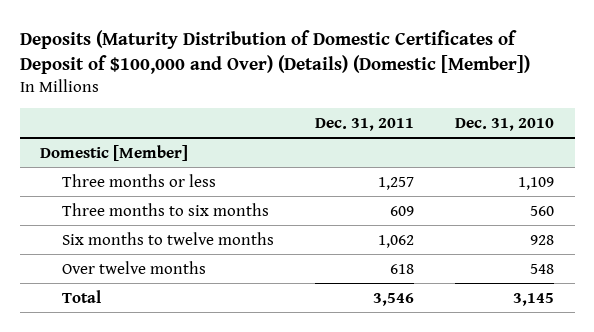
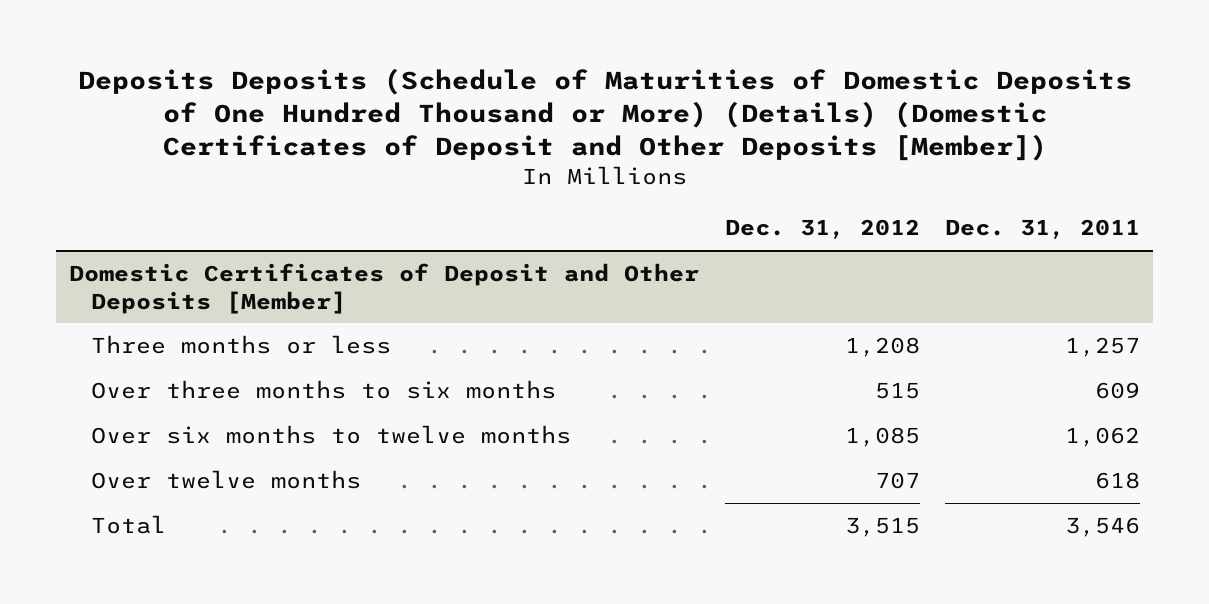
[19,29,530,75] Deposits (Maturity Distribution of Domestic Certificates of Deposit of $100,000 and Over) (Details) (Domestic [Member]) -> [77,68,1132,162] Deposits Deposits (Schedule of Maturities of Domestic Deposits of One Hundred Thousand or More) (Details) (Domestic Certificates of Deposit and Other Deposits [Member])
[455,117,555,131] Dec. 31, 2010 -> none
none -> [724,219,920,240] Dec. 31, 2012
[40,144,189,161] Domestic [Member] -> none
none -> [68,262,699,314] Domestic Certificates of Deposit and Other Deposits [Member]
[61,202,269,216] Three months to six months -> [91,379,557,399] Over three months to six months
[61,231,274,245] Six months to twelve months -> [91,424,572,444] Over six months to twelve months

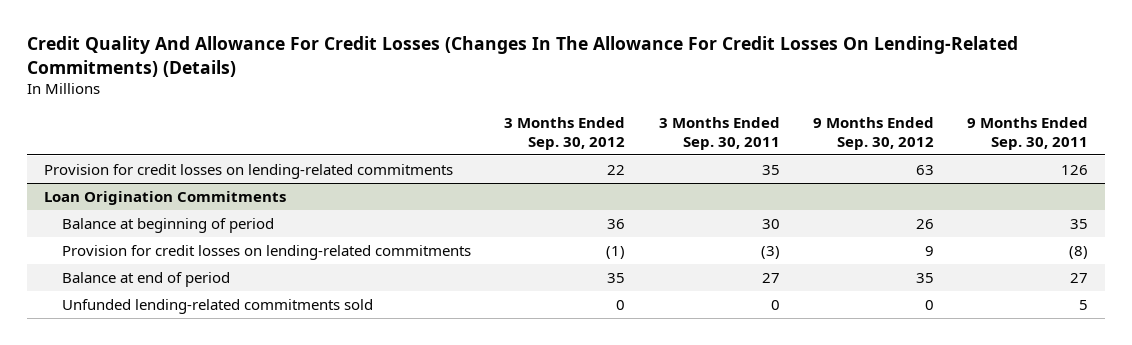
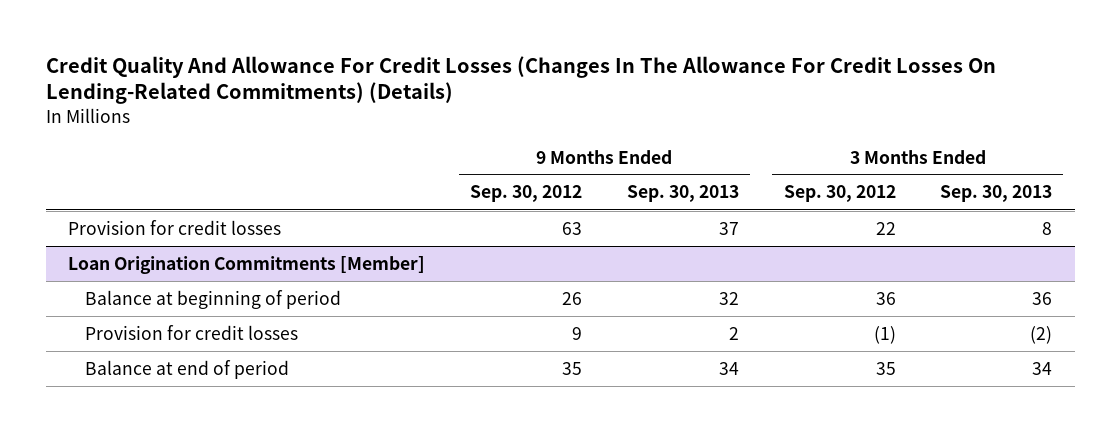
[658,117,780,150] 3 Months Ended Sep. 30, 2011 -> none
[967,117,1089,150] 9 Months Ended Sep. 30, 2011 -> none
none -> [626,185,739,203] Sep. 30, 2013
none -> [940,185,1053,203] Sep. 30, 2013
[43,164,453,180] Provision for credit losses on lending-related commitments -> [68,219,282,235] Provision for credit losses
[43,191,286,206] Loan Origination Commitments -> [68,255,426,274] Loan Origination Commitments [Member]
[61,245,471,261] Provision for credit losses on lending-related commitments -> [84,324,298,340] Provision for credit losses
[61,299,373,315] Unfunded lending-related commitments sold -> none

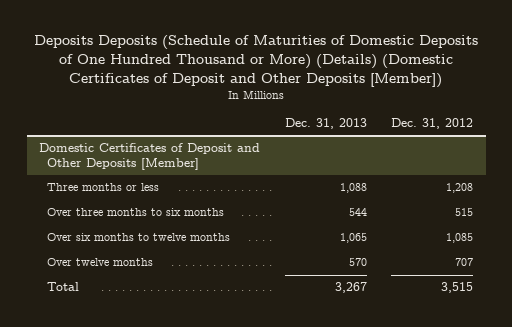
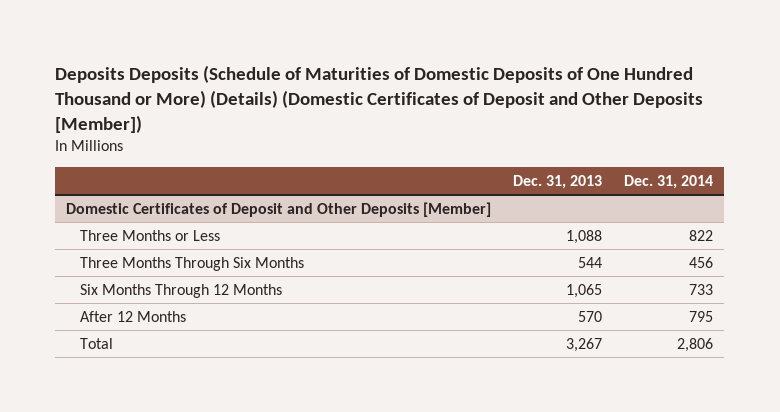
[391,118,474,130] Dec. 31, 2012 -> none
none -> [624,175,714,190] Dec. 31, 2014
[47,183,160,192] Three months or less -> [79,229,220,241] Three Months or Less
[47,208,225,217] Over three months to six months -> [79,256,304,271] Three Months Through Six Months
[47,233,231,242] Over six months to twelve months -> [79,283,282,298] Six Months Through 12 Months
[47,258,154,267] Over twelve months -> [79,310,186,322] After 12 Months

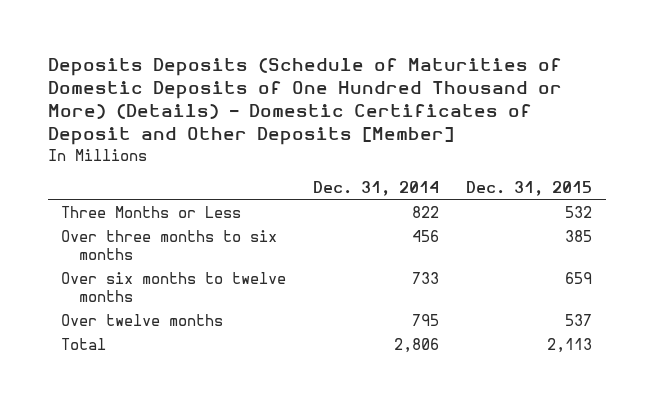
[55,65,704,133] Deposits Deposits (Schedule of Maturities of Domestic Deposits of One Hundred Thousand or More) (Details) (Domestic Certificates of Deposit and Other Deposits [Member]) -> [47,57,562,146] Deposits Deposits (Schedule of Maturities of Domestic Deposits of One Hundred Thousand or More) (Details) - Domestic Certificates of Deposit and Other Deposits [Member]
[513,175,603,190] Dec. 31, 2013 -> none
none -> [466,181,593,197] Dec. 31, 2015
[66,201,492,217] Domestic Certificates of Deposit and Other Deposits [Member] -> none
[79,256,304,271] Three Months Through Six Months -> [61,229,278,261] Over three months to six months
[79,283,282,298] Six Months Through 12 Months -> [61,271,287,303] Over six months to twelve months
[79,310,186,322] After 12 Months -> [61,313,224,326] Over twelve months

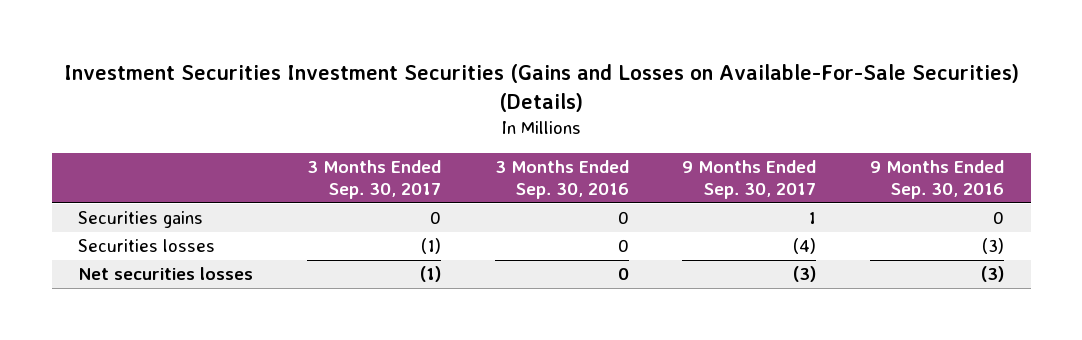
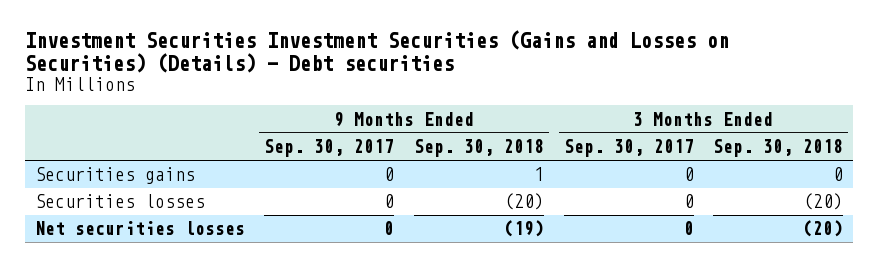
[64,64,1020,113] Investment Securities Investment Securities (Gains and Losses on Available-For-Sale Securities) (Details) -> [24,29,729,73] Investment Securities Investment Securities (Gains and Losses on Securities) (Details) - Debt securities
[494,160,629,200] 3 Months Ended Sep. 30, 2016 -> none
[870,160,1005,200] 9 Months Ended Sep. 30, 2016 -> none
none -> [413,139,544,158] Sep. 30, 2018
none -> [713,139,844,158] Sep. 30, 2018
[808,212,817,225] 1 -> [384,167,395,182] 0
[421,238,442,255] (1) -> [683,194,694,209] 0
[793,238,817,255] (4) -> [384,194,395,209] 0
[420,266,442,283] (1) -> [683,221,694,236] 0
[793,266,817,283] (3) -> [384,221,395,236] 0

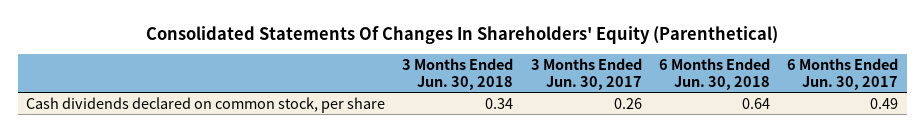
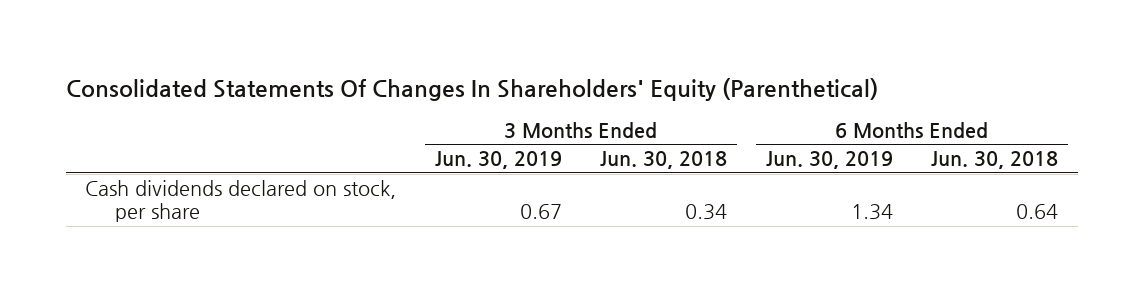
[530,57,642,90] 3 Months Ended Jun. 30, 2017 -> none
[787,57,899,90] 6 Months Ended Jun. 30, 2017 -> none
none -> [434,151,562,170] Jun. 30, 2019
none -> [765,151,893,170] Jun. 30, 2019
[26,96,386,113] Cash dividends declared on common stock, per share -> [84,180,396,223] Cash dividends declared on stock, per share

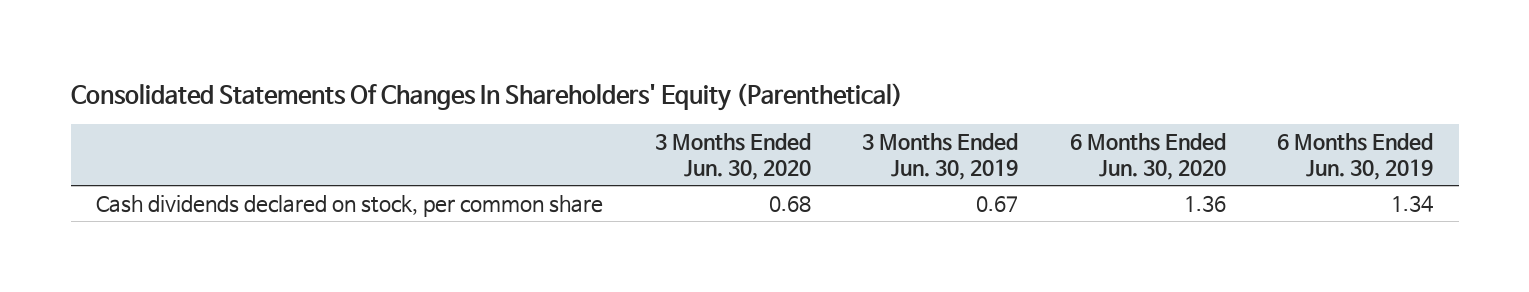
[600,151,728,170] Jun. 30, 2018 -> none
[931,151,1059,170] Jun. 30, 2018 -> none
none -> [654,132,811,181] 3 Months Ended Jun. 30, 2020
none -> [1069,132,1226,181] 6 Months Ended Jun. 30, 2020
[84,180,396,223] Cash dividends declared on stock, per share -> [96,195,604,218] Cash dividends declared on stock, per common share

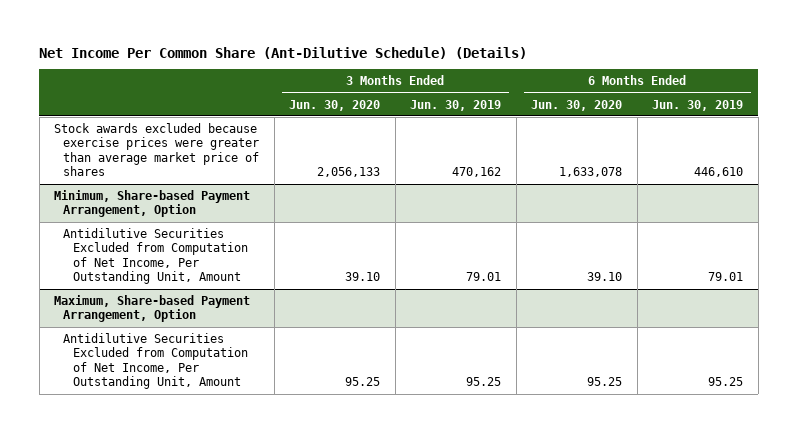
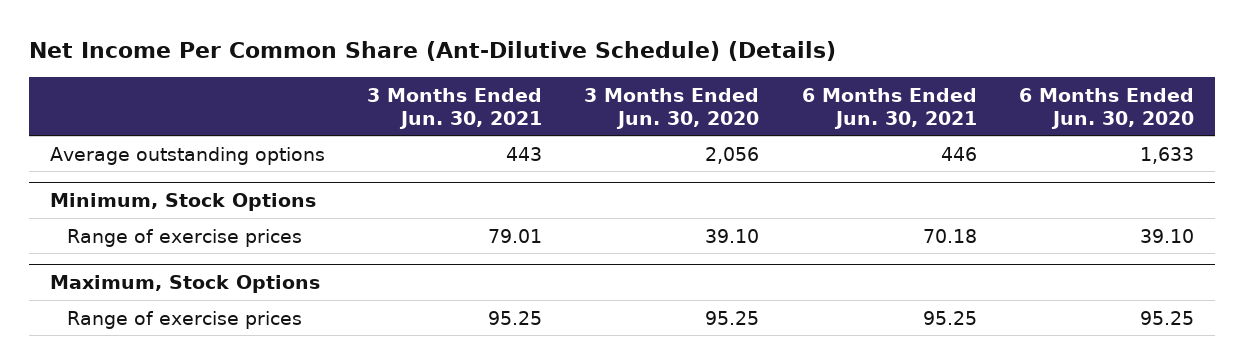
[410,99,502,111] Jun. 30, 2019 -> none
[652,99,744,111] Jun. 30, 2019 -> none
none -> [367,87,543,129] 3 Months Ended Jun. 30, 2021
none -> [801,87,977,129] 6 Months Ended Jun. 30, 2021
[54,122,260,177] Stock awards excluded because exercise prices were greater than average market price of shares -> none
[54,189,251,218] Minimum, Share-based Payment Arrangement, Option -> none
[54,294,251,323] Maximum, Share-based Payment Arrangement, Option -> none
none -> [49,146,325,165] Average outstanding options
none -> [49,192,316,211] Minimum, Stock Options
[63,227,248,285] Antidilutive Securities Excluded from Computation of Net Income, Per Outstanding Unit, Amount -> [66,228,302,247] Range of exercise prices
none -> [49,274,320,293] Maximum, Stock Options
[63,332,248,390] Antidilutive Securities Excluded from Computation of Net Income, Per Outstanding Unit, Amount -> [66,310,302,329] Range of exercise prices

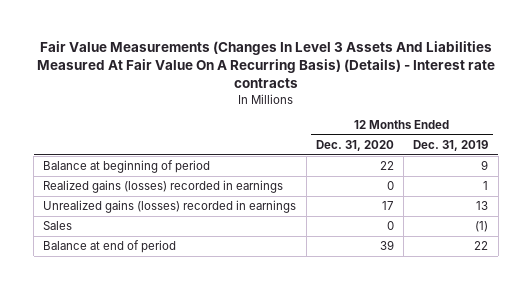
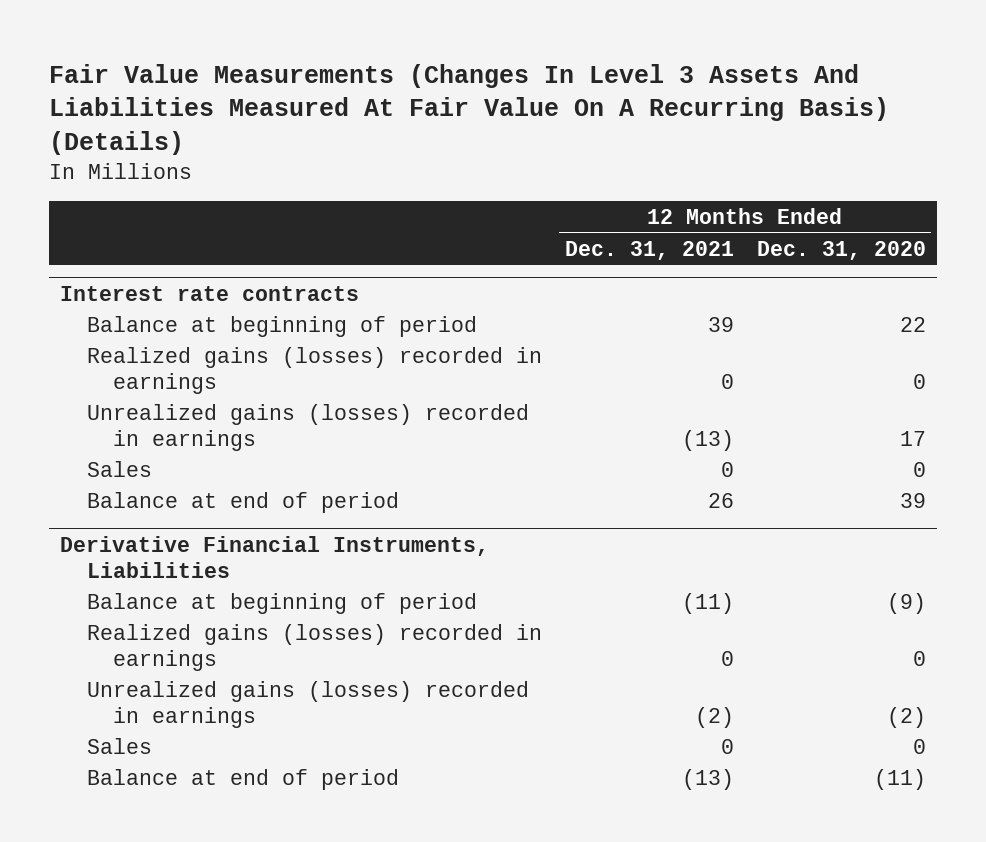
[36,40,495,88] Fair Value Measurements (Changes In Level 3 Assets And Liabilities Measured At Fair Value On A Recurring Basis) (Details) - Interest rate contracts -> [48,63,889,156] Fair Value Measurements (Changes In Level 3 Assets And Liabilities Measured At Fair Value On A Recurring Basis) (Details)
[413,139,489,151] Dec. 31, 2019 -> none
none -> [564,240,734,260] Dec. 31, 2021
none -> [60,285,360,301] Interest rate contracts
none -> [60,535,490,578] Derivative Financial Instruments, Liabilities
none -> [86,592,477,614] Balance at beginning of period
none -> [86,623,542,671] Realized gains (losses) recorded in earnings
none -> [86,680,529,728] Unrealized gains (losses) recorded in earnings
none -> [86,737,152,754] Sales
none -> [86,768,399,790] Balance at end of period

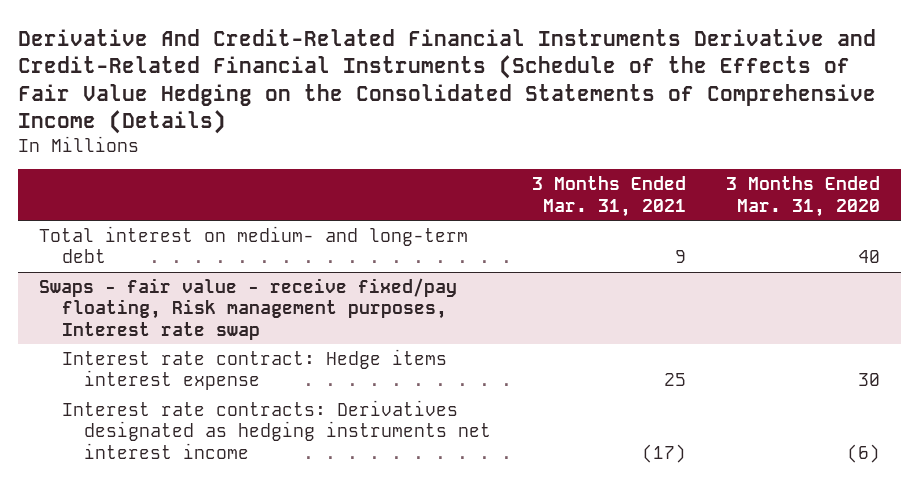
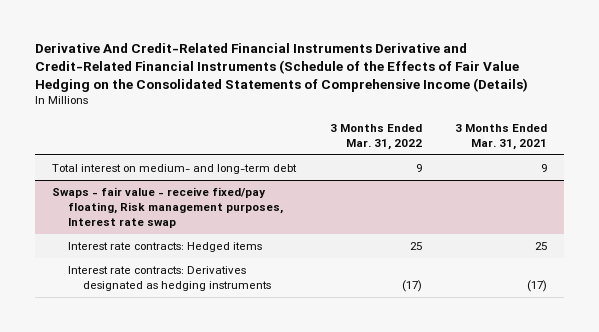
[726,176,881,217] 3 Months Ended Mar. 31, 2020 -> none
none -> [329,123,422,150] 3 Months Ended Mar. 31, 2022
[61,349,447,391] Interest rate contract: Hedge items interest expense -> [67,242,262,253] Interest rate contracts: Hedged items
[61,400,492,459] Interest rate contracts: Derivatives designated as hedging instruments net interest income -> [67,266,272,291] Interest rate contracts: Derivatives designated as hedging instruments

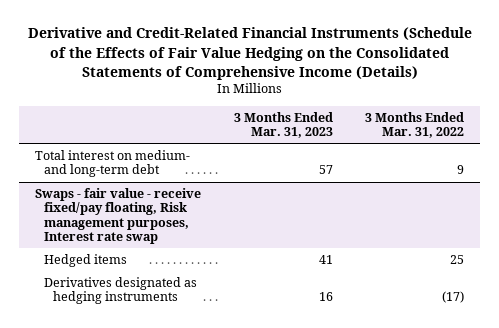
[34,42,528,92] Derivative And Credit-Related Financial Instruments Derivative and Credit-Related Financial Instruments (Schedule of the Effects of Fair Value Hedging on the Consolidated Statements of Comprehensive Income (Details) -> [27,27,472,80] Derivative and Credit-Related Financial Instruments (Schedule of the Effects of Fair Value Hedging on the Consolidated Statements of Comprehensive Income (Details)
[455,123,548,150] 3 Months Ended Mar. 31, 2021 -> none
none -> [233,111,333,138] 3 Months Ended Mar. 31, 2023
[67,242,262,253] Interest rate contracts: Hedged items -> [44,254,128,268] Hedged items
[67,266,272,291] Interest rate contracts: Derivatives designated as hedging instruments -> [44,277,198,305] Derivatives designated as hedging instruments

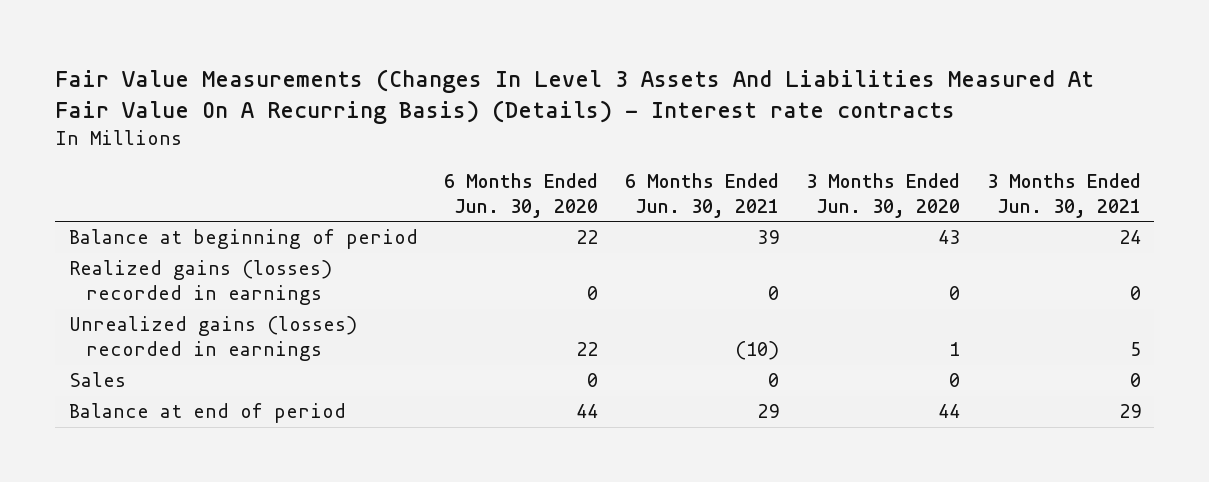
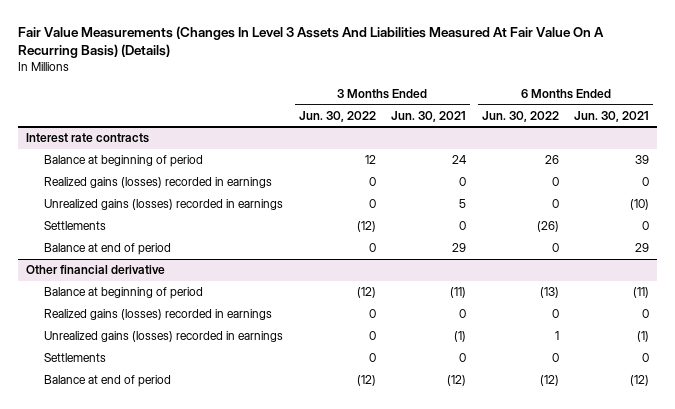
[55,68,1095,124] Fair Value Measurements (Changes In Level 3 Assets And Liabilities Measured At Fair Value On A Recurring Basis) (Details) - Interest rate contracts -> [18,25,605,59] Fair Value Measurements (Changes In Level 3 Assets And Liabilities Measured At Fair Value On A Recurring Basis) (Details)
[444,172,599,218] 6 Months Ended Jun. 30, 2020 -> none
[805,172,960,218] 3 Months Ended Jun. 30, 2020 -> none
none -> [298,110,376,122] Jun. 30, 2022
none -> [481,110,559,122] Jun. 30, 2022
none -> [25,133,149,144] Interest rate contracts
[68,372,126,388] Sales -> [44,221,107,231] Settlements
none -> [25,265,165,275] Other financial derivative
none -> [44,287,204,300] Balance at beginning of period
none -> [44,309,273,321] Realized gains (losses) recorded in earnings
none -> [44,331,284,343] Unrealized gains (losses) recorded in earnings
none -> [44,353,107,363] Settlements
none -> [44,375,172,388] Balance at end of period

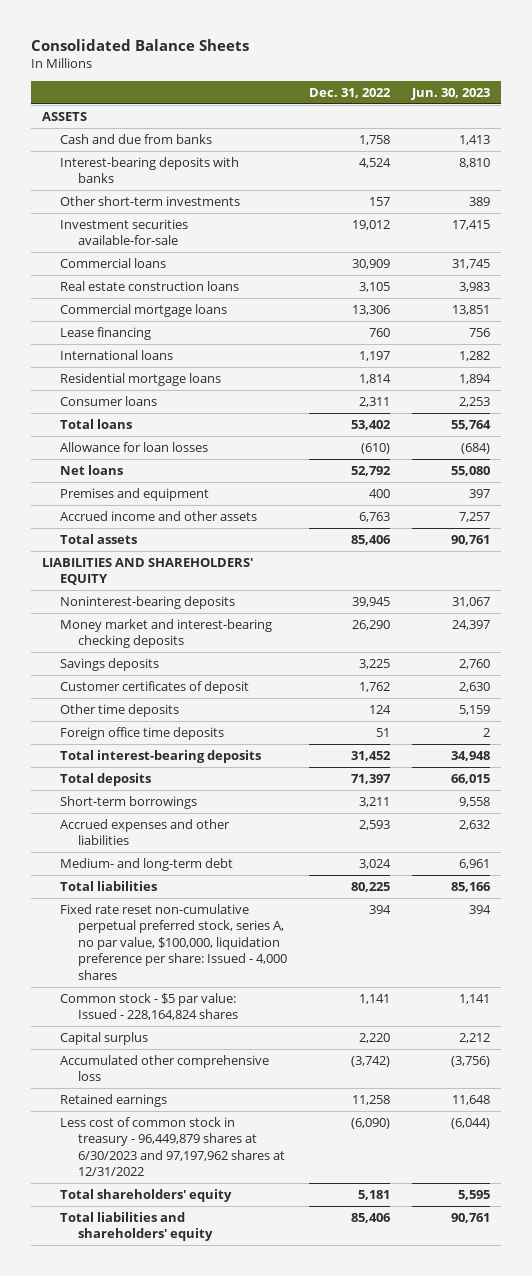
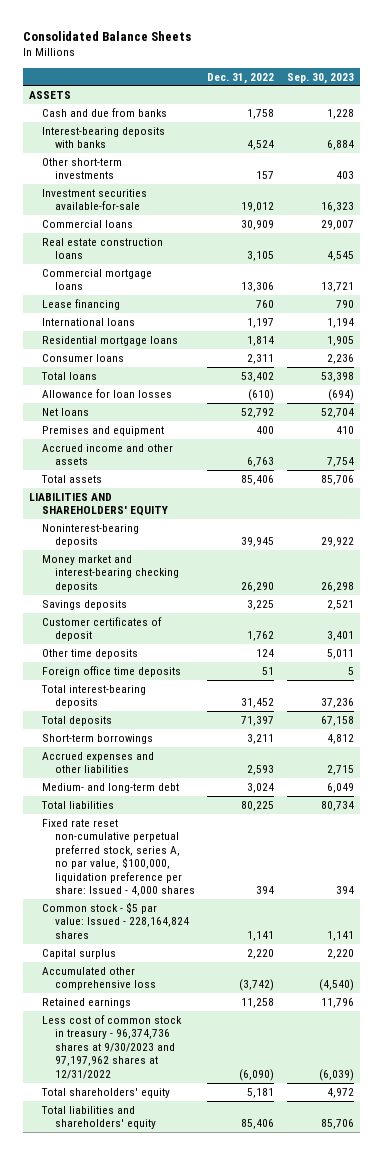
[411,87,491,100] Jun. 30, 2023 -> none
none -> [286,72,354,84] Sep. 30, 2023
[60,1116,286,1177] Less cost of common stock in treasury - 96,449,879 shares at 6/30/2023 and 97,197,962 shares at 12/31/2022 -> [42,1014,183,1079] Less cost of common stock in treasury - 96,374,736 shares at 9/30/2023 and 97,197,962 shares at 12/31/2022

